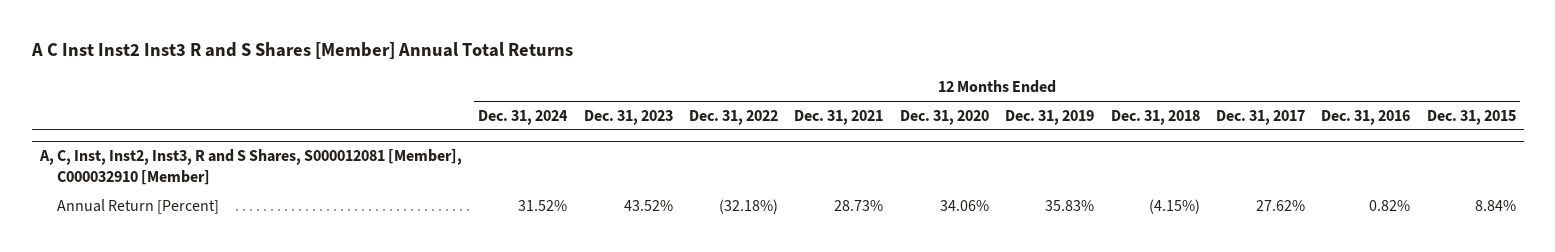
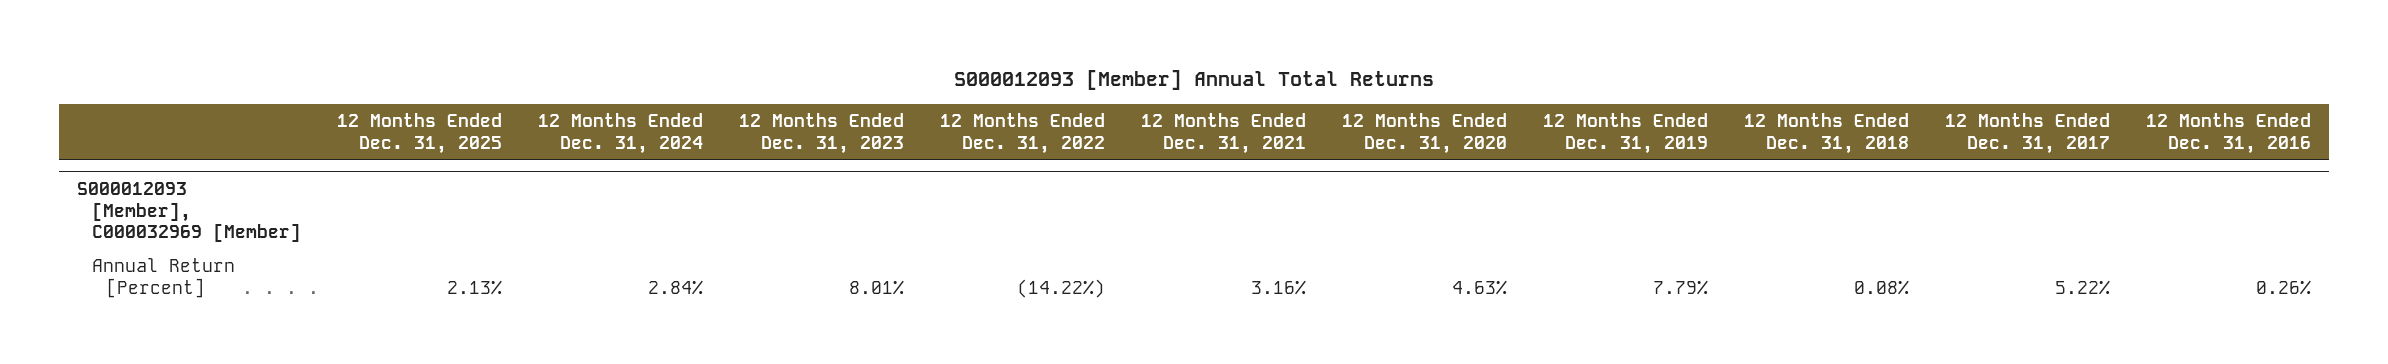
[30,42,573,60] A C Inst Inst2 Inst3 R and S Shares [Member] Annual Total Returns -> [954,70,1435,91] S000012093 [Member] Annual Total Returns
[1426,109,1516,125] Dec. 31, 2015 -> none
none -> [336,113,502,154] 12 Months Ended Dec. 31, 2025
[38,149,462,185] A, C, Inst, Inst2, Inst3, R and S Shares, S000012081 [Member], C000032910 [Member] -> none
none -> [77,182,301,242] S000012093 [Member], C000032969 [Member]
[518,199,568,211] 31.52% -> [647,279,703,295] 2.84%
[623,199,673,211] 43.52% -> [848,279,904,295] 8.01%
[718,198,778,214] (32.18%) -> [1016,278,1105,298] (14.22%)
[834,199,884,211] 28.73% -> [1250,279,1306,295] 3.16%
[939,199,989,211] 34.06% -> [1451,279,1507,295] 4.63%
[1045,199,1095,211] 35.83% -> [1652,279,1708,295] 7.79%
[1148,198,1200,214] (4.15%) -> [1853,279,1909,295] 0.08%
[1255,199,1305,211] 27.62% -> [2054,279,2110,295] 5.22%
[1369,199,1411,211] 0.82% -> [2255,279,2311,295] 0.26%

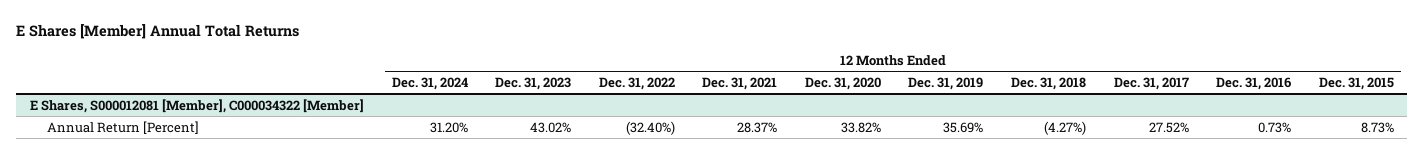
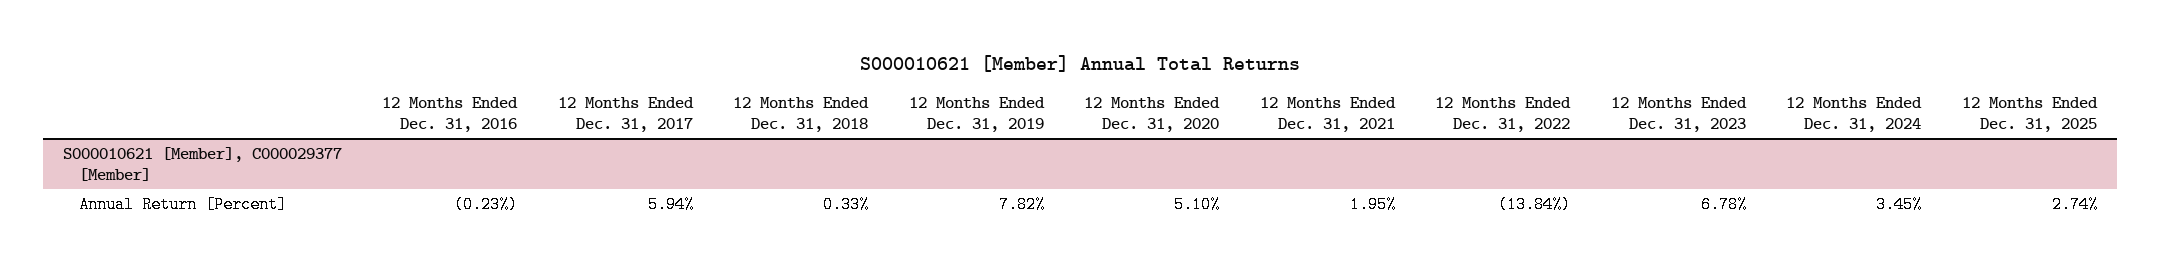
[16,24,300,40] E Shares [Member] Annual Total Returns -> [859,55,1300,73] S000010621 [Member] Annual Total Returns
[1318,76,1394,90] Dec. 31, 2015 -> none
none -> [1961,97,2098,132] 12 Months Ended Dec. 31, 2025
[29,98,364,113] E Shares, S000012081 [Member], C000034322 [Member] -> none
none -> [62,147,342,181] S000010621 [Member], C000029377 [Member]
[429,121,468,133] 31.20% -> [1876,196,1923,214] 3.45%
[530,121,572,133] 43.02% -> [1700,196,1747,214] 6.78%
[625,120,675,135] (32.40%) -> [1498,196,1572,214] (13.84%)
[737,121,778,133] 28.37% -> [1349,196,1396,214] 1.95%
[840,121,881,133] 33.82% -> [1174,196,1221,214] 5.10%
[943,121,984,133] 35.69% -> [998,196,1045,214] 7.82%
[1043,120,1086,135] (4.27%) -> [823,196,870,214] 0.33%
[1148,121,1189,133] 27.52% -> [647,196,694,214] 5.94%
[1258,121,1292,133] 0.73% -> [454,196,519,214] (0.23%)

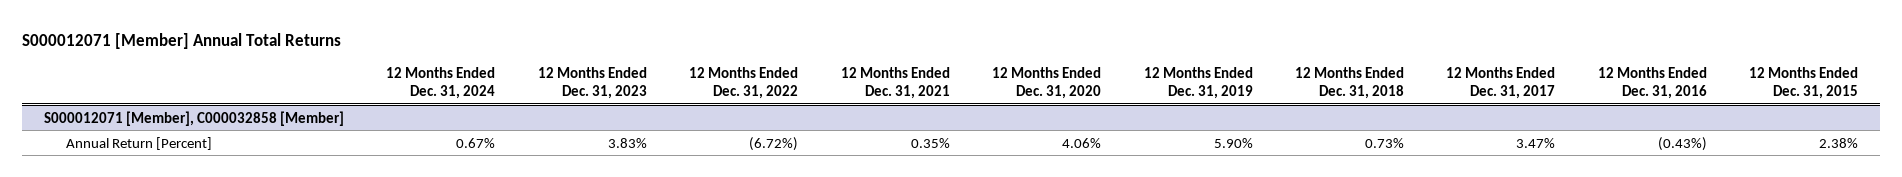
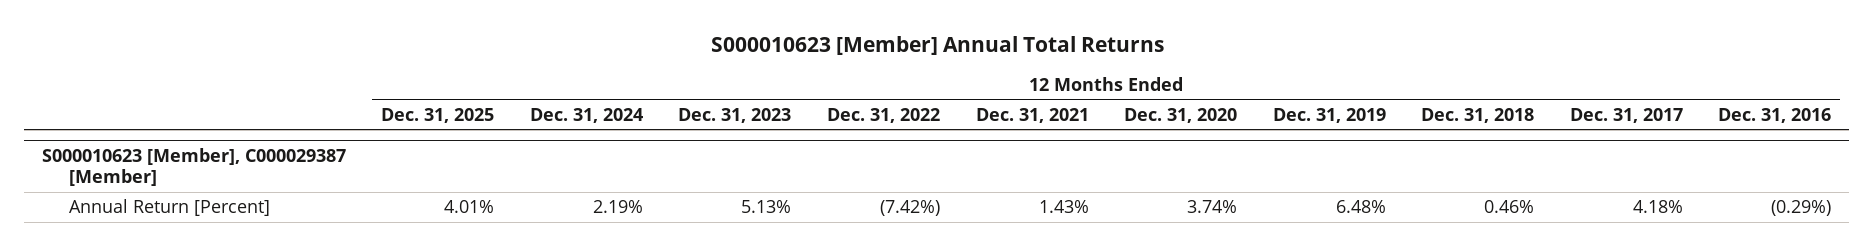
[22,32,342,49] S000012071 [Member] Annual Total Returns -> [710,35,1164,55] S000010623 [Member] Annual Total Returns
[1749,67,1859,99] 12 Months Ended Dec. 31, 2015 -> none
none -> [381,107,495,123] Dec. 31, 2025
[43,110,344,126] S000012071 [Member], C000032858 [Member] -> none
none -> [41,147,346,187] S000010623 [Member], C000029387 [Member]
[456,137,496,148] 0.67% -> [592,200,643,214] 2.19%
[607,137,647,148] 3.83% -> [741,200,792,214] 5.13%
[749,136,799,151] (6.72%) -> [879,200,940,217] (7.42%)
[910,137,950,148] 0.35% -> [1038,200,1089,214] 1.43%
[1062,137,1102,148] 4.06% -> [1187,200,1238,214] 3.74%
[1213,137,1253,148] 5.90% -> [1335,200,1386,214] 6.48%
[1364,137,1404,148] 0.73% -> [1484,200,1535,214] 0.46%
[1516,137,1556,148] 3.47% -> [1632,200,1683,214] 4.18%
[1657,136,1707,151] (0.43%) -> [1771,200,1832,217] (0.29%)

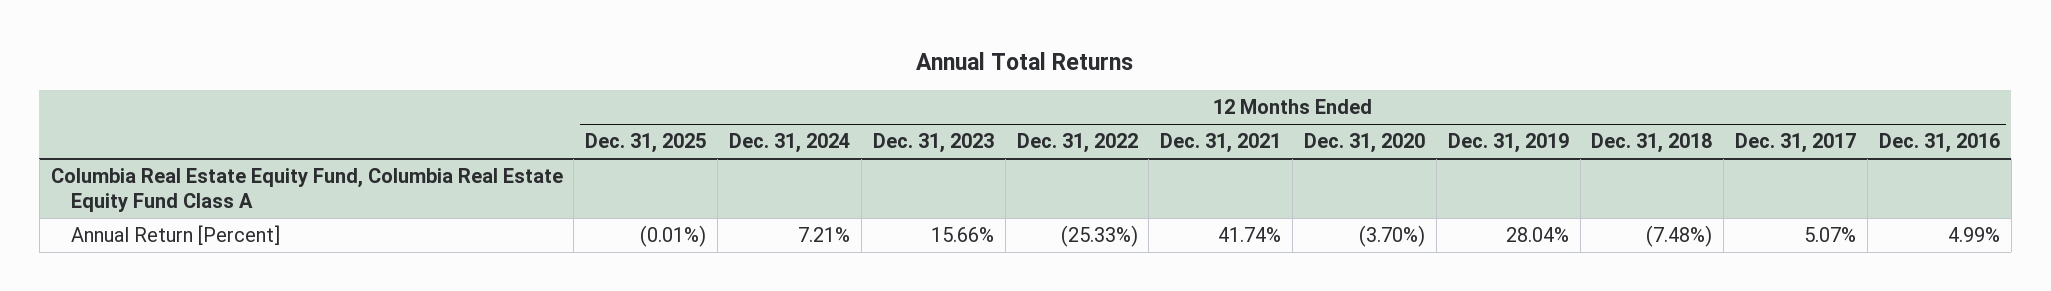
[710,35,1164,55] S000010623 [Member] Annual Total Returns -> [916,52,1134,71] Annual Total Returns
[41,147,346,187] S000010623 [Member], C000029387 [Member] -> none
none -> [50,168,563,212] Columbia Real Estate Equity Fund, Columbia Real Estate Equity Fund Class A
[444,200,495,214] 4.01% -> [640,225,707,248] (0.01%)
[592,200,643,214] 2.19% -> [798,227,851,243] 7.21%
[741,200,792,214] 5.13% -> [930,227,994,243] 15.66%
[879,200,940,217] (7.42%) -> [1060,225,1138,248] (25.33%)
[1038,200,1089,214] 1.43% -> [1218,227,1282,243] 41.74%
[1187,200,1238,214] 3.74% -> [1358,225,1425,248] (3.70%)
[1335,200,1386,214] 6.48% -> [1505,227,1569,243] 28.04%
[1484,200,1535,214] 0.46% -> [1646,225,1713,248] (7.48%)
[1632,200,1683,214] 4.18% -> [1804,227,1857,243] 5.07%
[1771,200,1832,217] (0.29%) -> [1947,227,2000,243] 4.99%

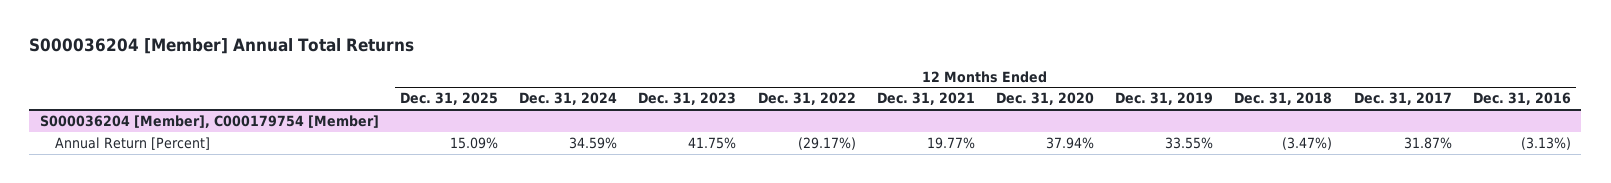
[916,52,1134,71] Annual Total Returns -> [29,38,415,55] S000036204 [Member] Annual Total Returns
[50,168,563,212] Columbia Real Estate Equity Fund, Columbia Real Estate Equity Fund Class A -> none
none -> [39,115,379,129] S000036204 [Member], C000179754 [Member]
[640,225,707,248] (0.01%) -> [450,137,499,150] 15.09%
[798,227,851,243] 7.21% -> [569,137,618,150] 34.59%
[930,227,994,243] 15.66% -> [688,137,737,150] 41.75%
[1060,225,1138,248] (25.33%) -> [797,137,856,151] (29.17%)
[1218,227,1282,243] 41.74% -> [926,137,975,150] 19.77%
[1358,225,1425,248] (3.70%) -> [1046,137,1095,150] 37.94%
[1505,227,1569,243] 28.04% -> [1165,137,1214,150] 33.55%
[1646,225,1713,248] (7.48%) -> [1282,137,1333,151] (3.47%)
[1804,227,1857,243] 5.07% -> [1403,137,1452,150] 31.87%
[1947,227,2000,243] 4.99% -> [1520,137,1571,151] (3.13%)

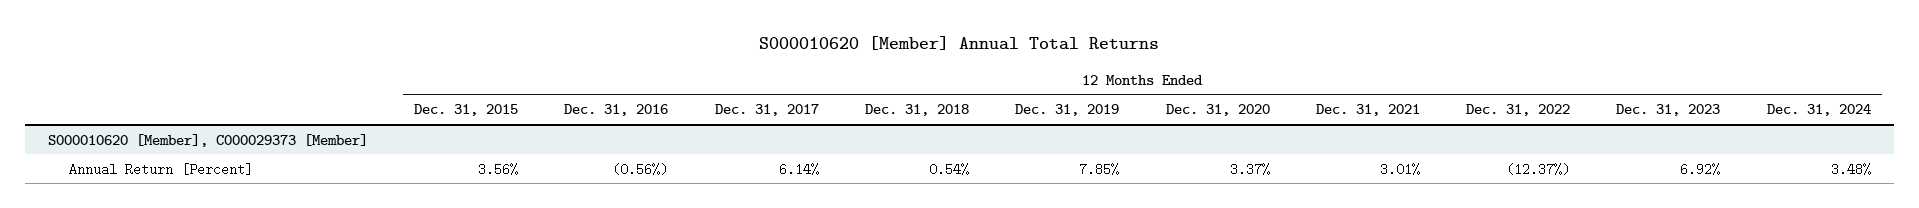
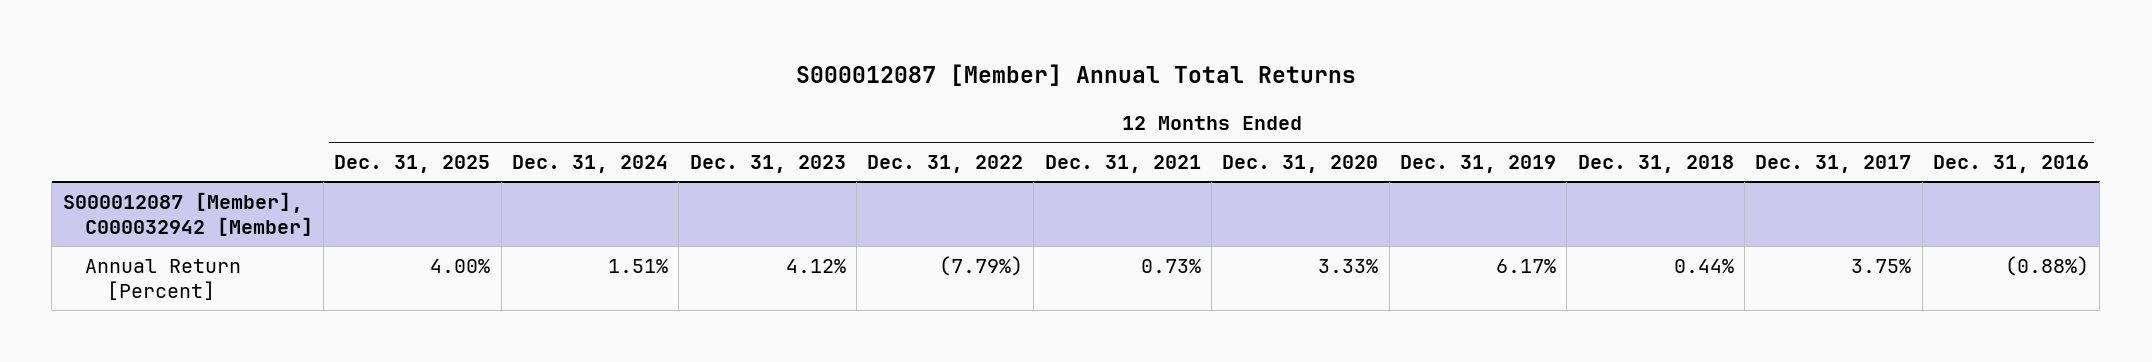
[759,36,1160,51] S000010620 [Member] Annual Total Returns -> [795,64,1356,87] S000012087 [Member] Annual Total Returns
[414,104,519,117] Dec. 31, 2015 -> none
none -> [334,155,491,174] Dec. 31, 2025
[47,133,368,147] S000010620 [Member], C000029373 [Member] -> none
none -> [62,191,313,237] S000012087 [Member], C000032942 [Member]
[612,162,669,176] (0.56%) -> [2004,255,2089,276] (0.88%)
[778,162,819,176] 6.14% -> [1851,258,1912,273] 3.75%
[929,162,970,176] 0.54% -> [1673,258,1734,273] 0.44%
[1079,162,1120,176] 7.85% -> [1496,258,1557,273] 6.17%
[1229,162,1270,176] 3.37% -> [1318,258,1379,273] 3.33%
[1379,162,1420,176] 3.01% -> [1140,258,1201,273] 0.73%
[1506,162,1571,176] (12.37%) -> [939,255,1024,276] (7.79%)
[1680,162,1721,176] 6.92% -> [785,258,846,273] 4.12%
[1830,162,1871,176] 3.48% -> [607,258,668,273] 1.51%

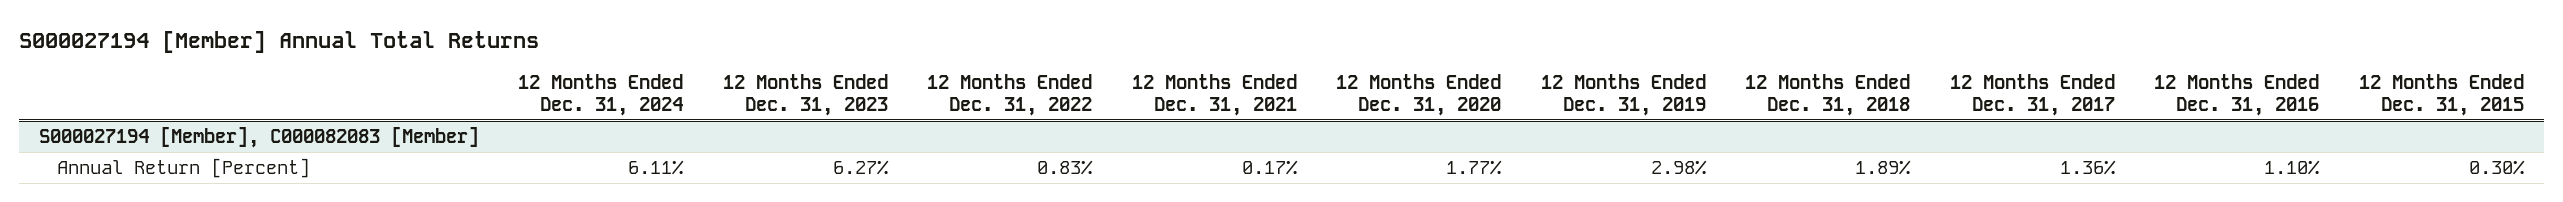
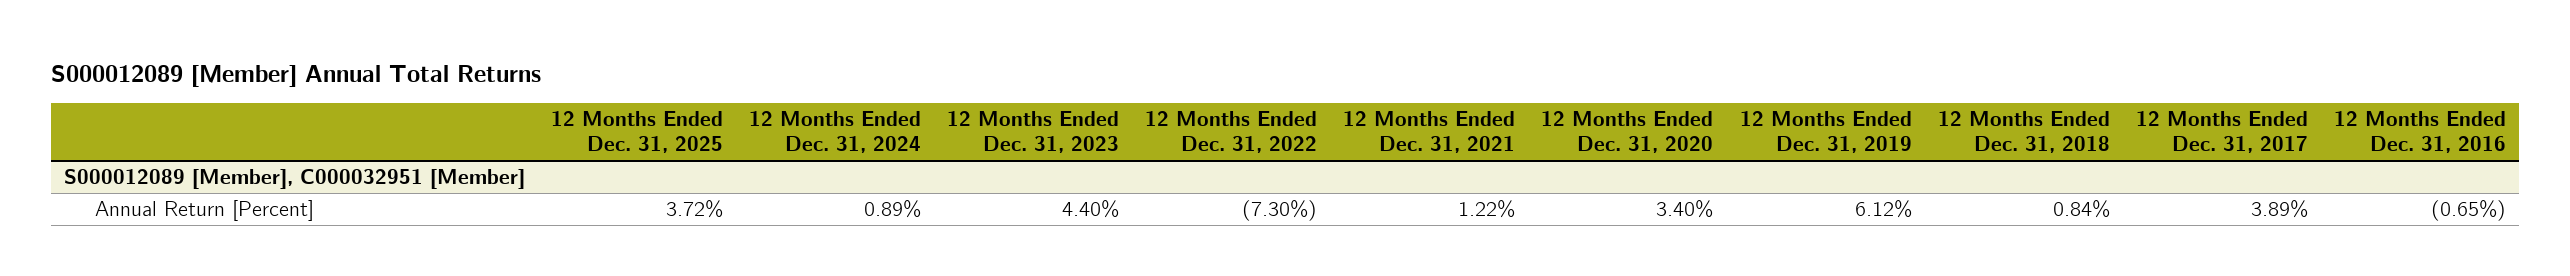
[18,31,539,54] S000027194 [Member] Annual Total Returns -> [50,65,541,88] S000012089 [Member] Annual Total Returns
[2358,73,2524,117] 12 Months Ended Dec. 31, 2015 -> none
none -> [550,110,723,153] 12 Months Ended Dec. 31, 2025
[38,126,479,148] S000027194 [Member], C000082083 [Member] -> none
none -> [63,169,525,190] S000012089 [Member], C000032951 [Member]
[628,159,685,175] 6.11% -> [864,200,922,219] 0.89%
[832,159,889,175] 6.27% -> [1062,200,1120,219] 4.40%
[1037,159,1094,175] 0.83% -> [1242,200,1318,222] (7.30%)
[1241,159,1298,175] 0.17% -> [1458,200,1516,219] 1.22%
[1446,159,1503,175] 1.77% -> [1656,200,1714,219] 3.40%
[1650,159,1707,175] 2.98% -> [1854,200,1912,219] 6.12%
[1855,159,1912,175] 1.89% -> [2052,200,2110,219] 0.84%
[2059,159,2116,175] 1.36% -> [2250,200,2308,219] 3.89%
[2264,159,2321,175] 1.10% -> [2430,200,2506,222] (0.65%)

